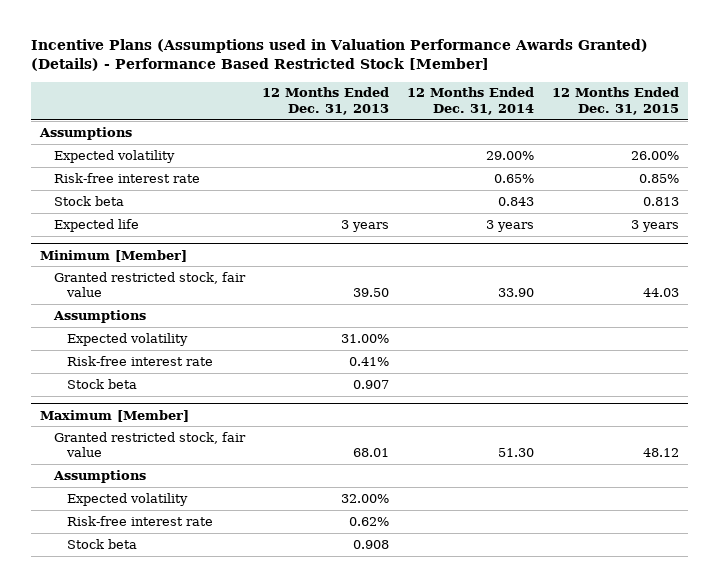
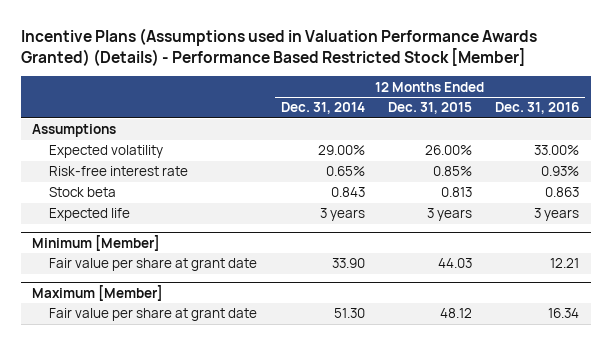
[262,87,390,115] 12 Months Ended Dec. 31, 2013 -> none
none -> [495,102,580,115] Dec. 31, 2016
[52,309,146,323] Assumptions -> none
[67,332,189,346] Expected volatility -> none
[67,355,214,366] Risk-free interest rate -> none
[67,378,138,389] Stock beta -> none
[53,271,246,298] Granted restricted stock, fair value -> [49,258,258,272] Fair value per share at grant date
[52,469,146,483] Assumptions -> none
[67,492,189,506] Expected volatility -> none
[67,515,214,526] Risk-free interest rate -> none
[67,538,138,549] Stock beta -> none
[53,431,246,458] Granted restricted stock, fair value -> [49,308,258,322] Fair value per share at grant date

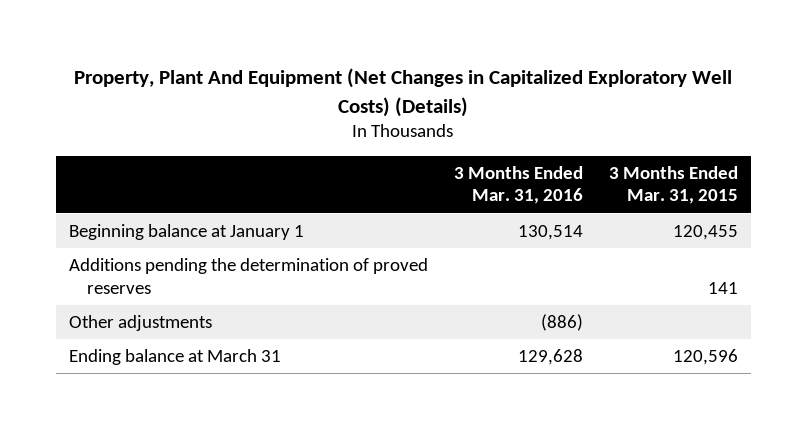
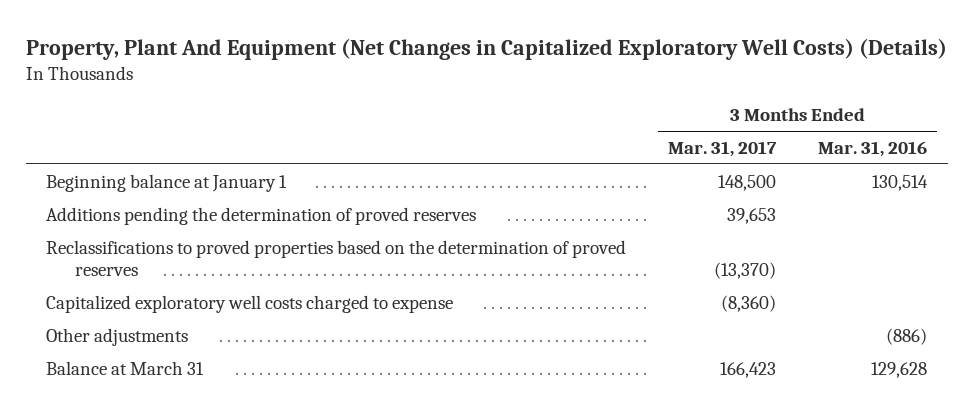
[608,165,738,205] 3 Months Ended Mar. 31, 2015 -> none
none -> [668,140,778,157] Mar. 31, 2017
none -> [46,239,627,277] Reclassifications to proved properties based on the determination of proved reserves
none -> [46,294,454,313] Capitalized exploratory well costs charged to expense
[68,349,281,366] Ending balance at March 31 -> [46,360,205,375] Balance at March 31

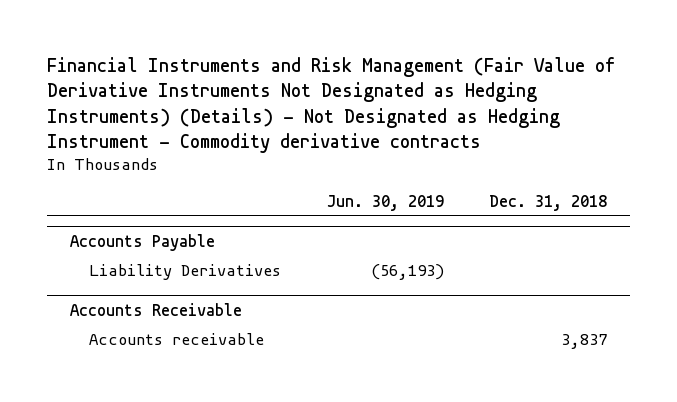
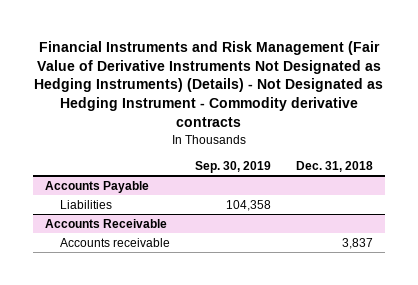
[326,194,444,211] Jun. 30, 2019 -> none
none -> [194,160,271,173] Sep. 30, 2019
[88,264,281,281] Liability Derivatives -> [60,199,113,209] Liabilities

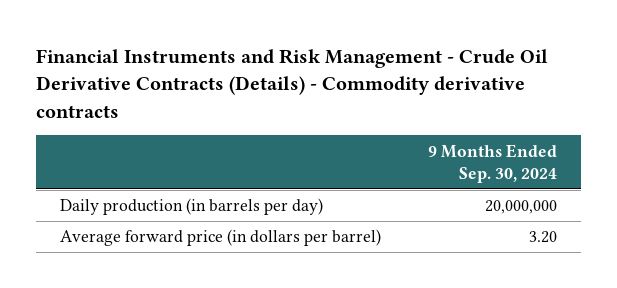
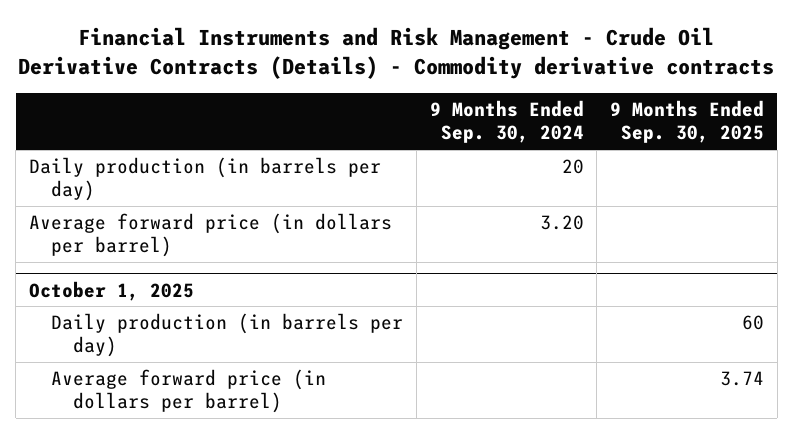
none -> [609,100,764,144] 9 Months Ended Sep. 30, 2025
[485,200,558,215] 20,000,000 -> [561,158,584,174] 20
none -> [29,280,195,301] October 1, 2025
none -> [51,312,404,358] Daily production (in barrels per day)
none -> [51,368,327,414] Average forward price (in dollars per barrel)

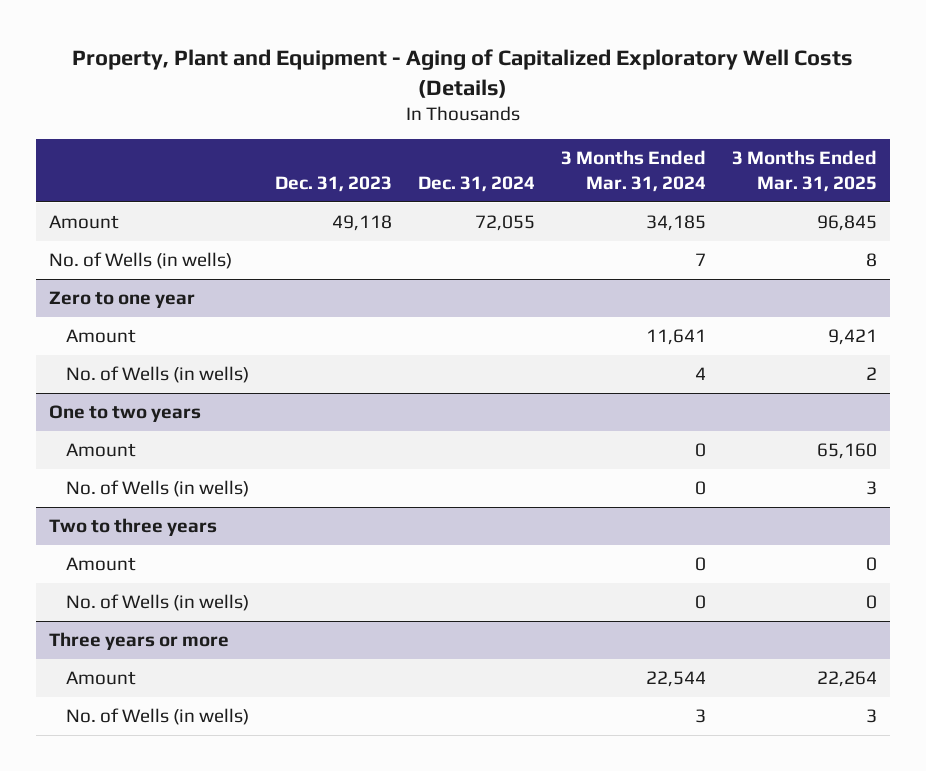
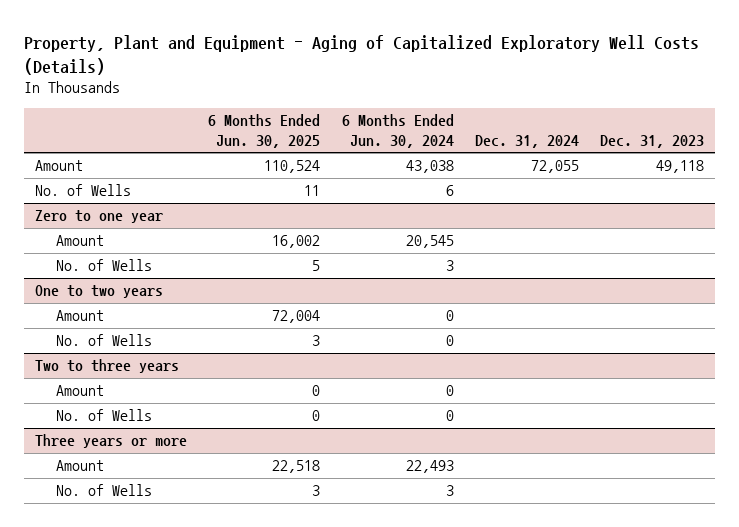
[561,150,707,192] 3 Months Ended Mar. 31, 2024 -> none
[732,150,878,192] 3 Months Ended Mar. 31, 2025 -> none
none -> [208,114,321,148] 6 Months Ended Jun. 30, 2025
none -> [341,114,454,148] 6 Months Ended Jun. 30, 2024
[48,252,232,270] No. of Wells (in wells) -> [34,184,131,197] No. of Wells
[65,366,249,384] No. of Wells (in wells) -> [55,259,152,272] No. of Wells
[65,480,249,498] No. of Wells (in wells) -> [55,334,152,347] No. of Wells
[65,594,249,612] No. of Wells (in wells) -> [55,409,152,422] No. of Wells
[65,708,249,726] No. of Wells (in wells) -> [55,484,152,497] No. of Wells

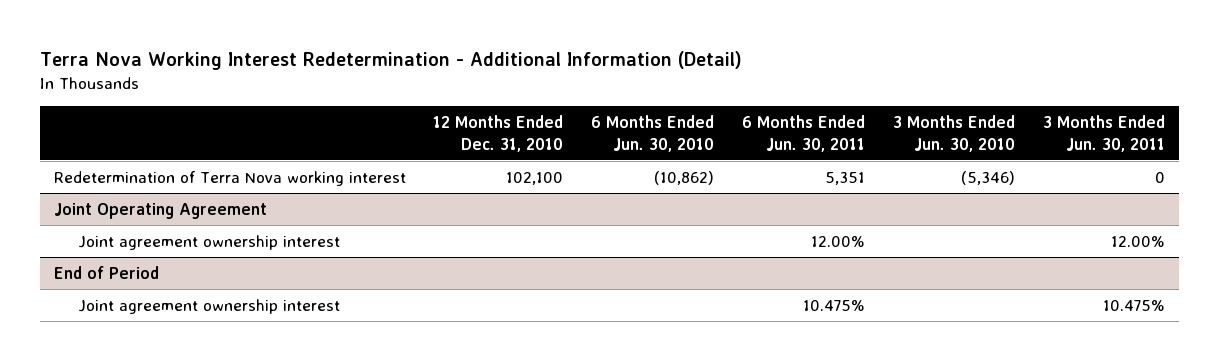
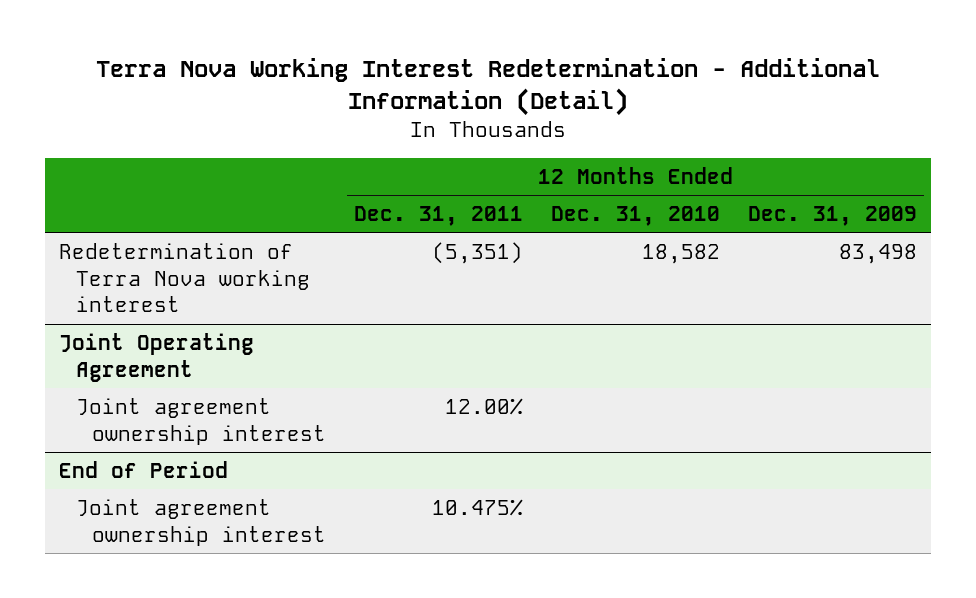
[591,114,715,152] 6 Months Ended Jun. 30, 2010 -> none
[742,114,866,152] 6 Months Ended Jun. 30, 2011 -> none
[892,114,1015,152] 3 Months Ended Jun. 30, 2010 -> none
[1042,114,1165,152] 3 Months Ended Jun. 30, 2011 -> none
none -> [354,205,524,226] Dec. 31, 2011
none -> [748,205,918,226] Dec. 31, 2009
[506,171,564,185] 102,100 -> [642,243,721,264] 18,582

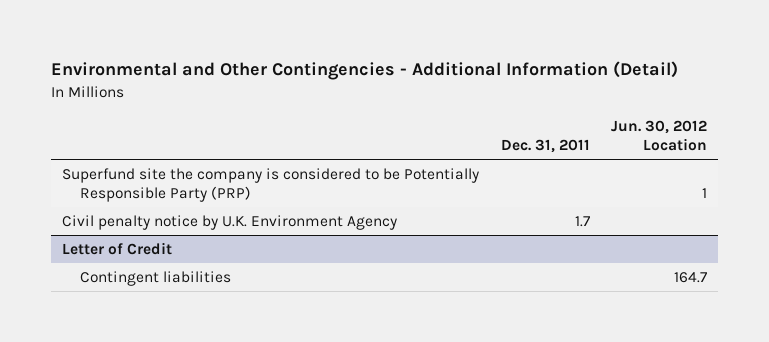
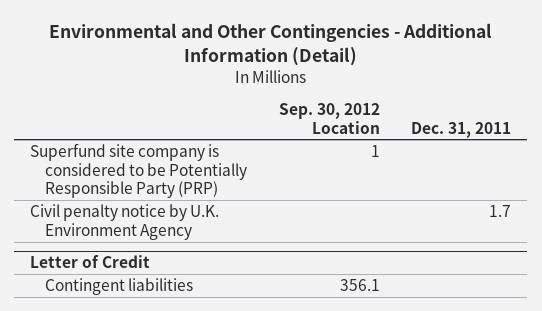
[611,119,708,151] Jun. 30, 2012 Location -> none
none -> [278,102,380,134] Sep. 30, 2012 Location
[61,167,479,202] Superfund site the company is considered to be Potentially Responsible Party (PRP) -> [30,143,247,199] Superfund site company is considered to be Potentially Responsible Party (PRP)

